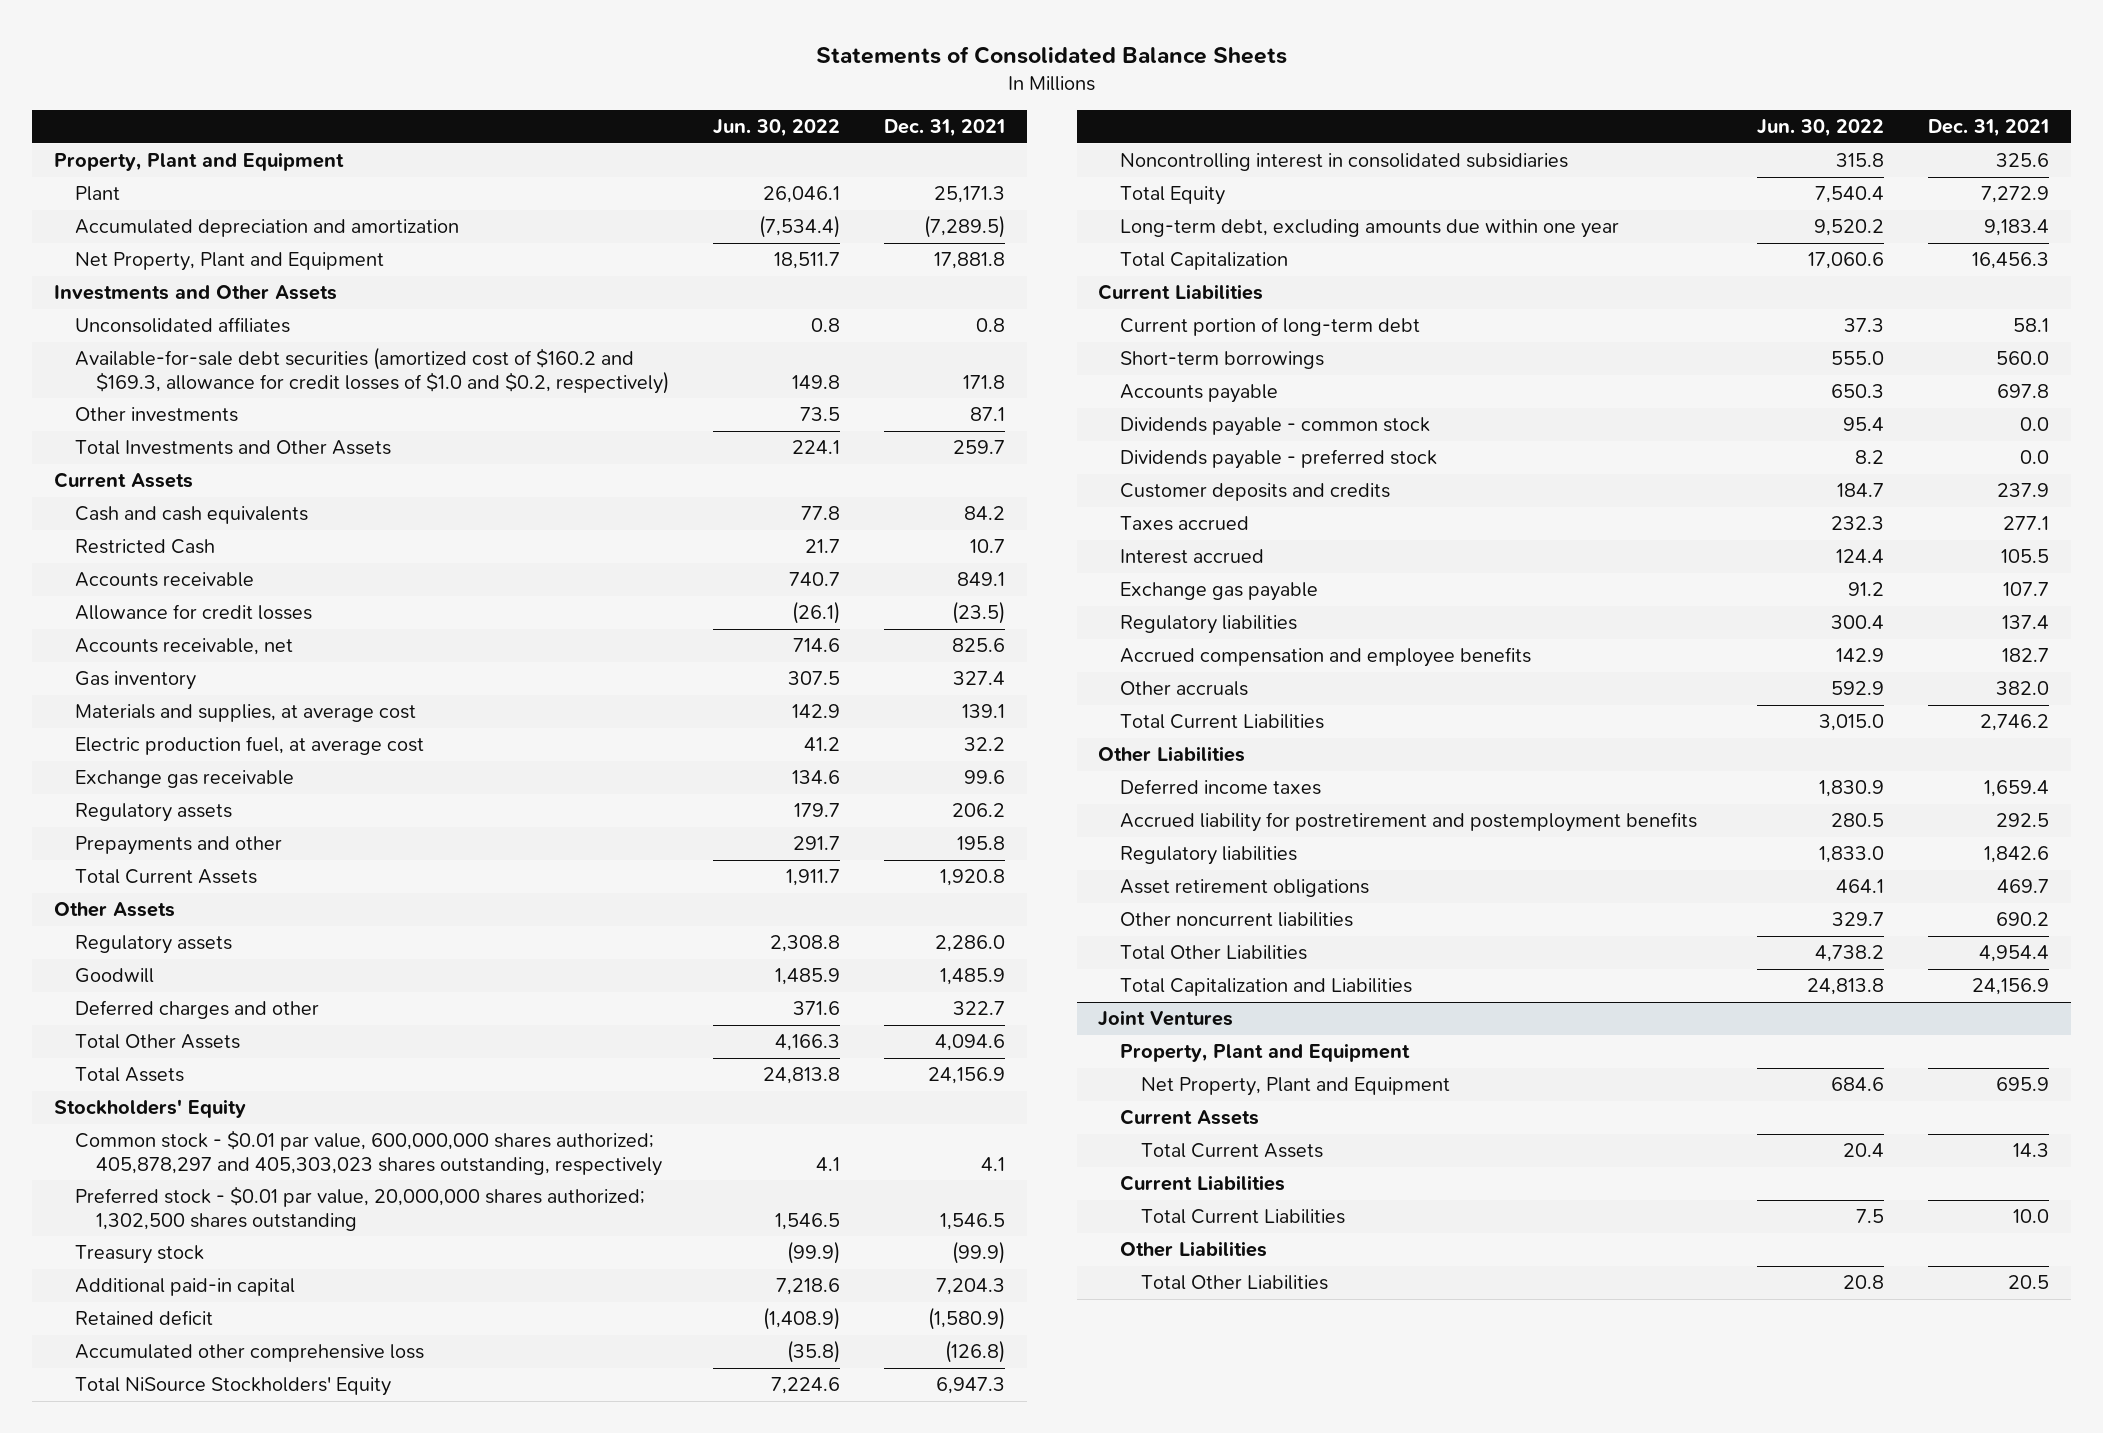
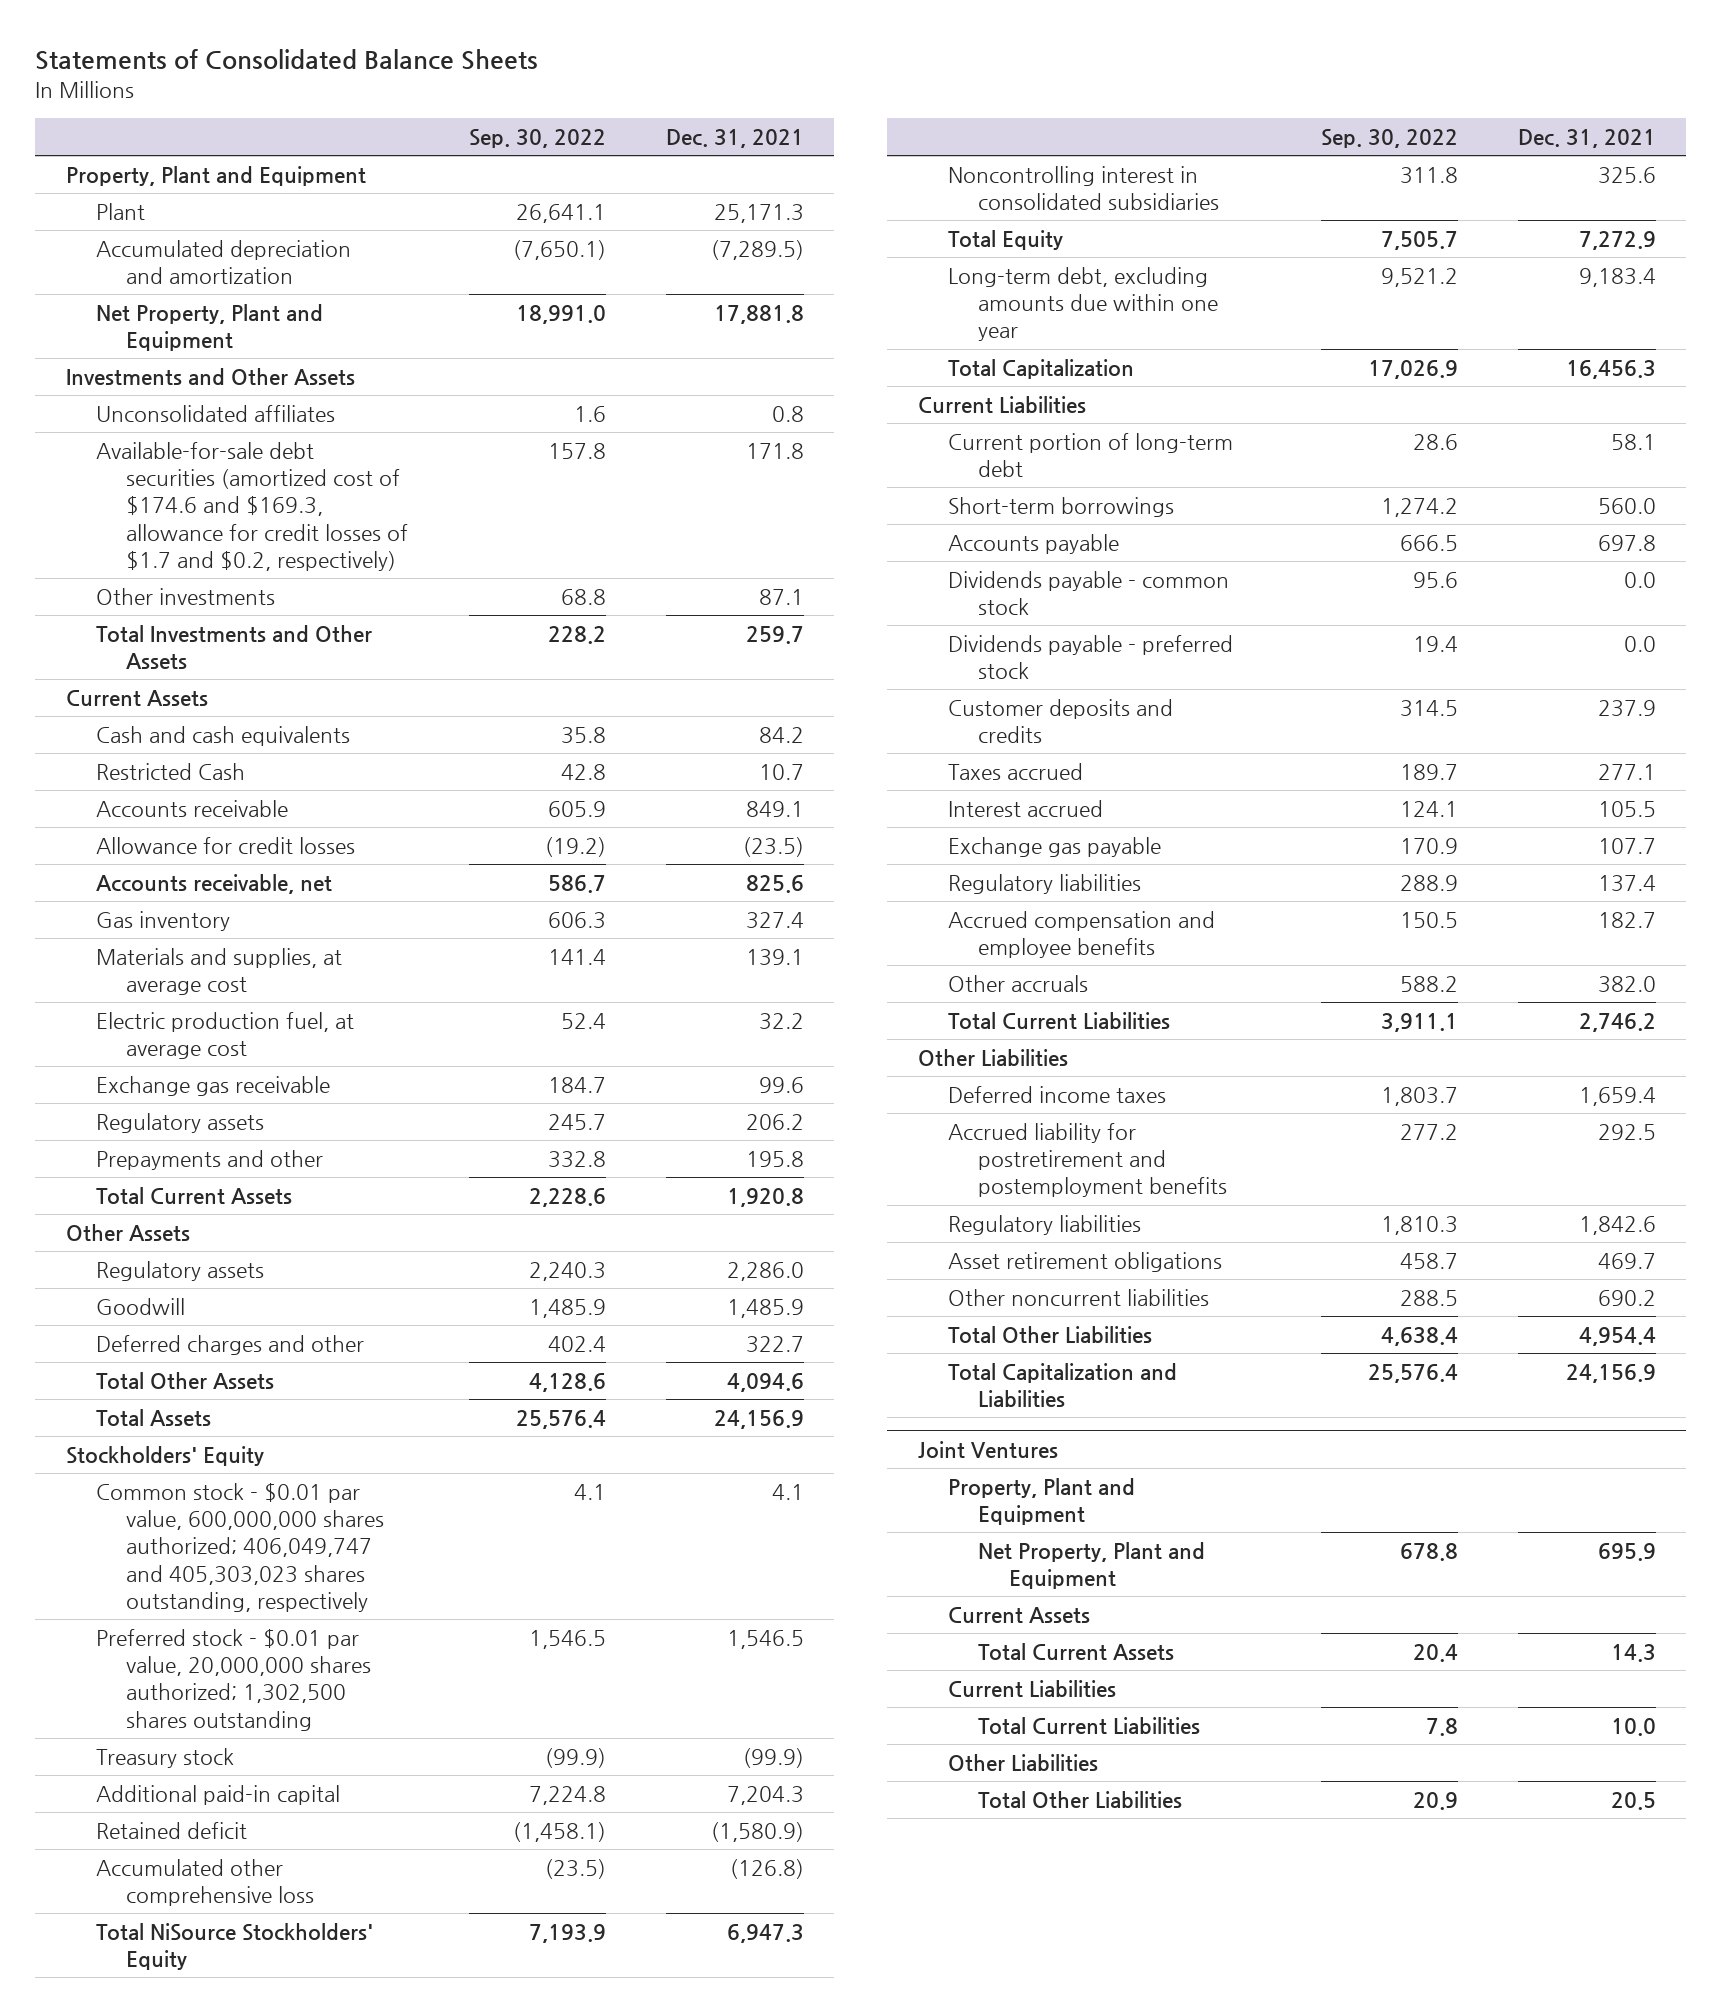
[713,119,841,138] Jun. 30, 2022 -> none
none -> [468,129,606,149] Sep. 30, 2022
[75,347,670,394] Available-for-sale debt securities (amortized cost of $160.2 and $169.3, allowance for credit losses of $1.0 and $0.2, respectively) -> [95,442,409,571] Available-for-sale debt securities (amortized cost of $174.6 and $169.3, allowance for credit losses of $1.7 and $0.2, respectively)
[75,1130,663,1176] Common stock - $0.01 par value, 600,000,000 shares authorized; 405,878,297 and 405,303,023 shares outstanding, respectively -> [95,1483,385,1612] Common stock - $0.01 par value, 600,000,000 shares authorized; 406,049,747 and 405,303,023 shares outstanding, respectively

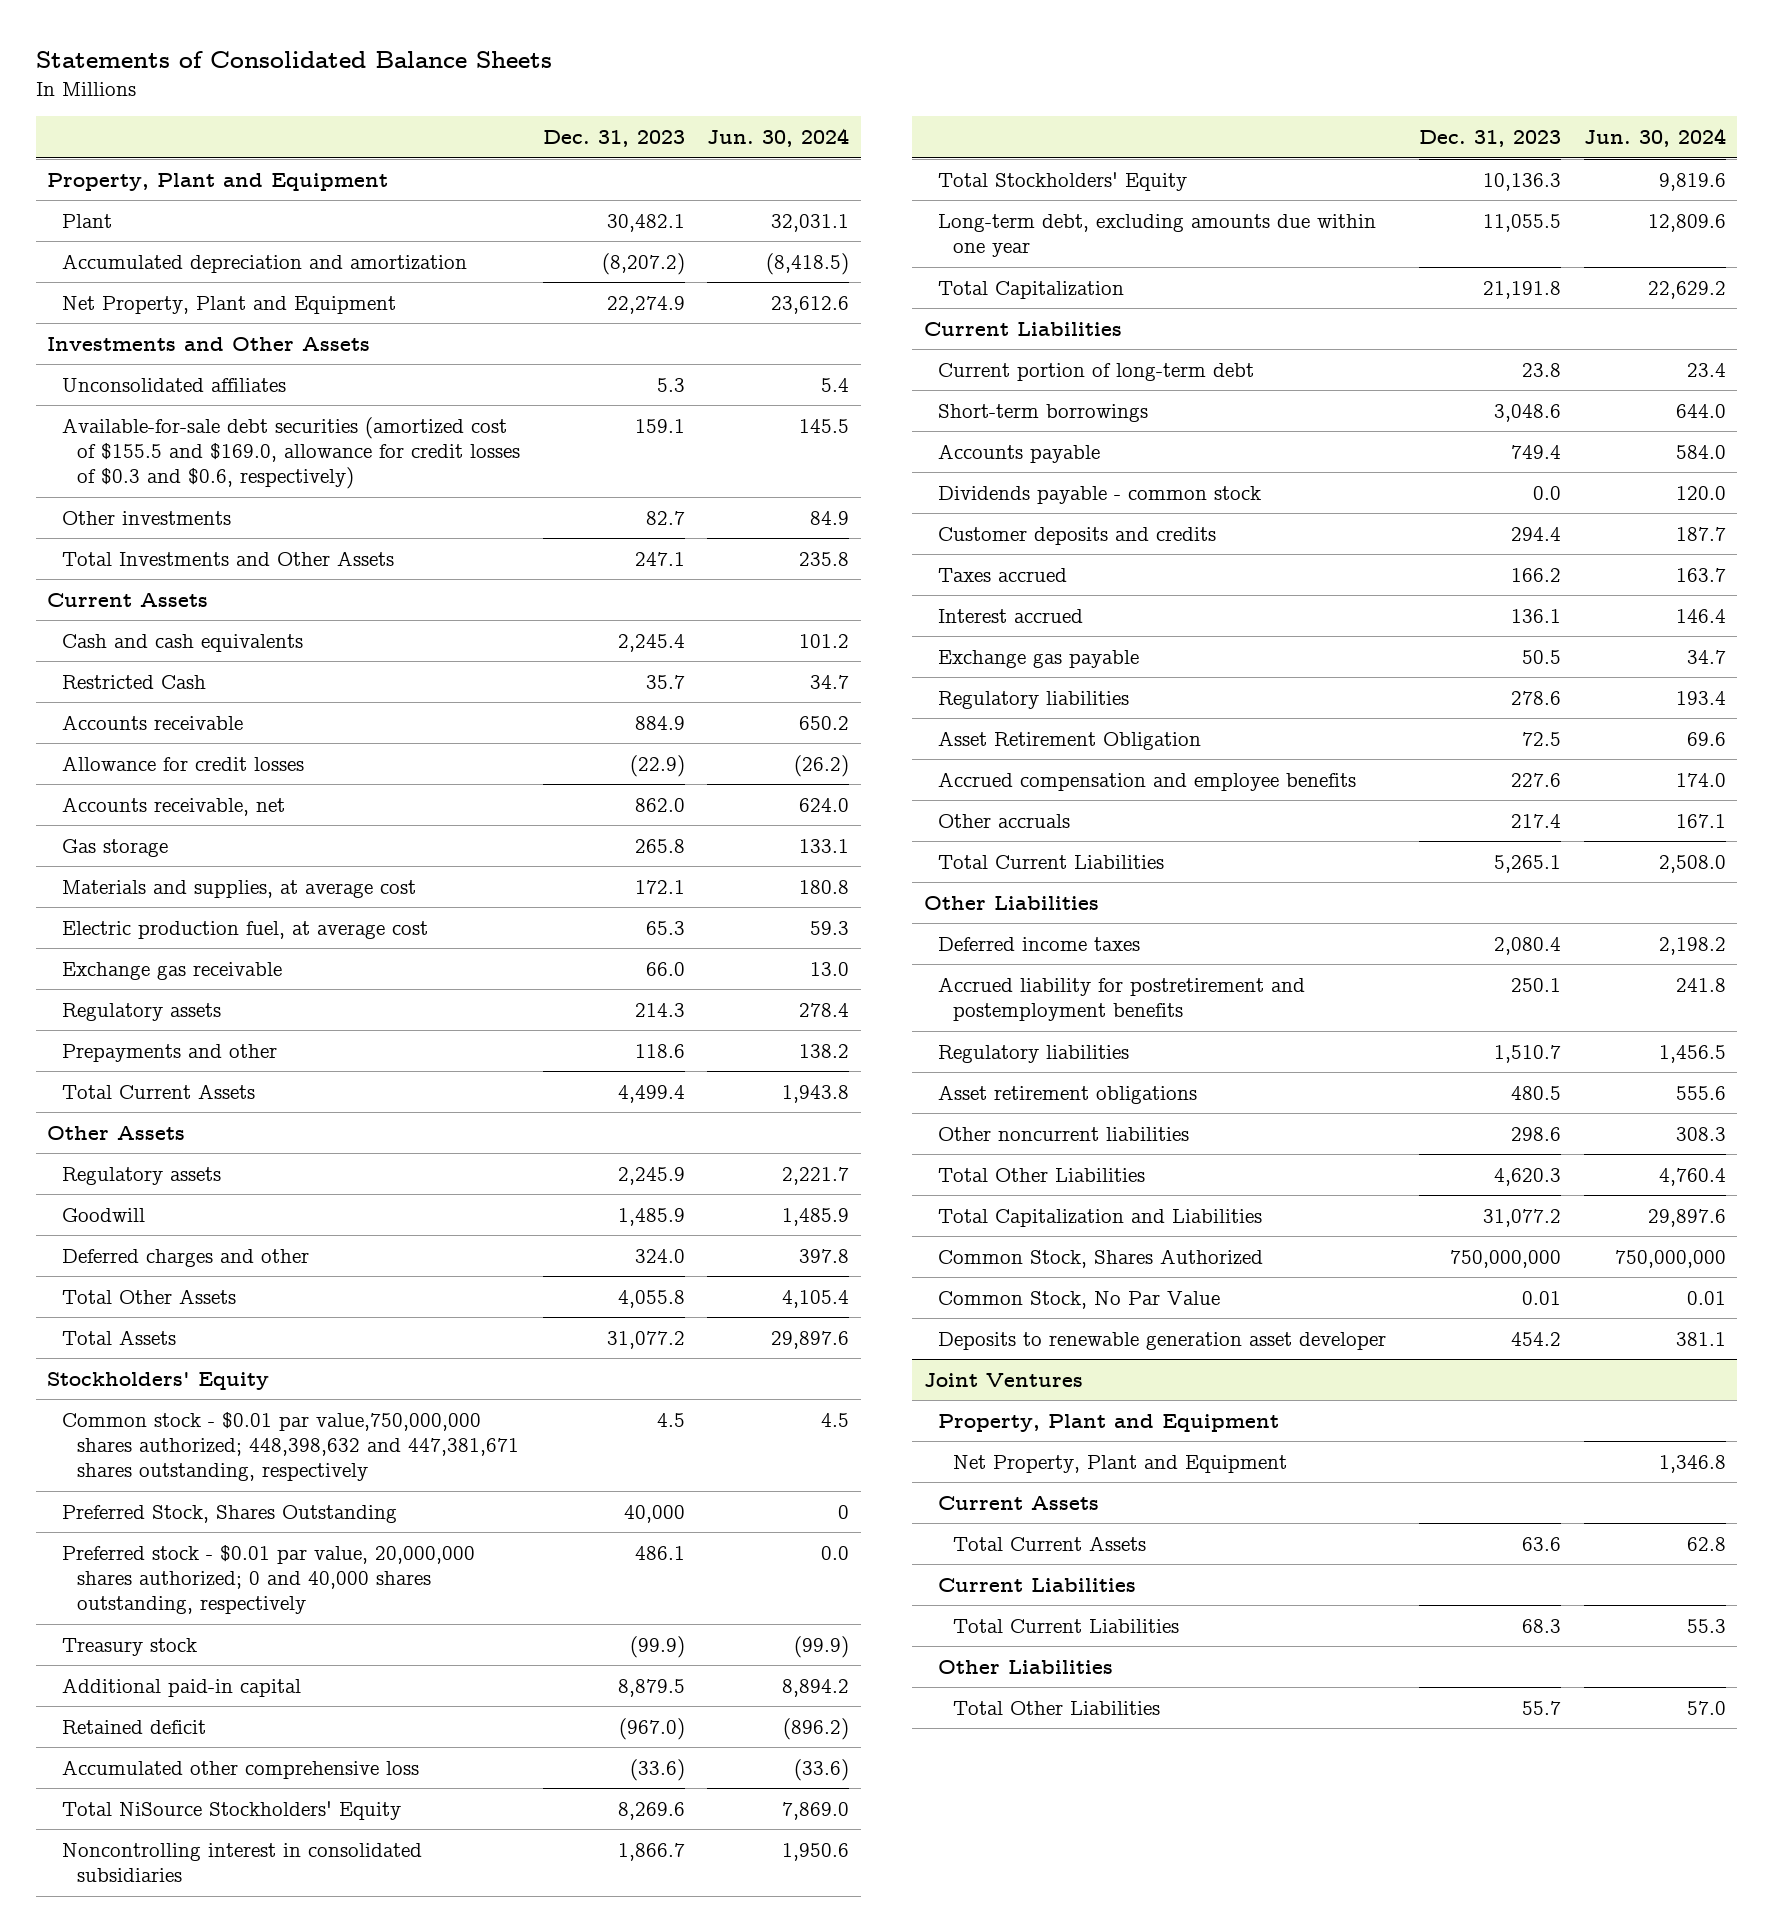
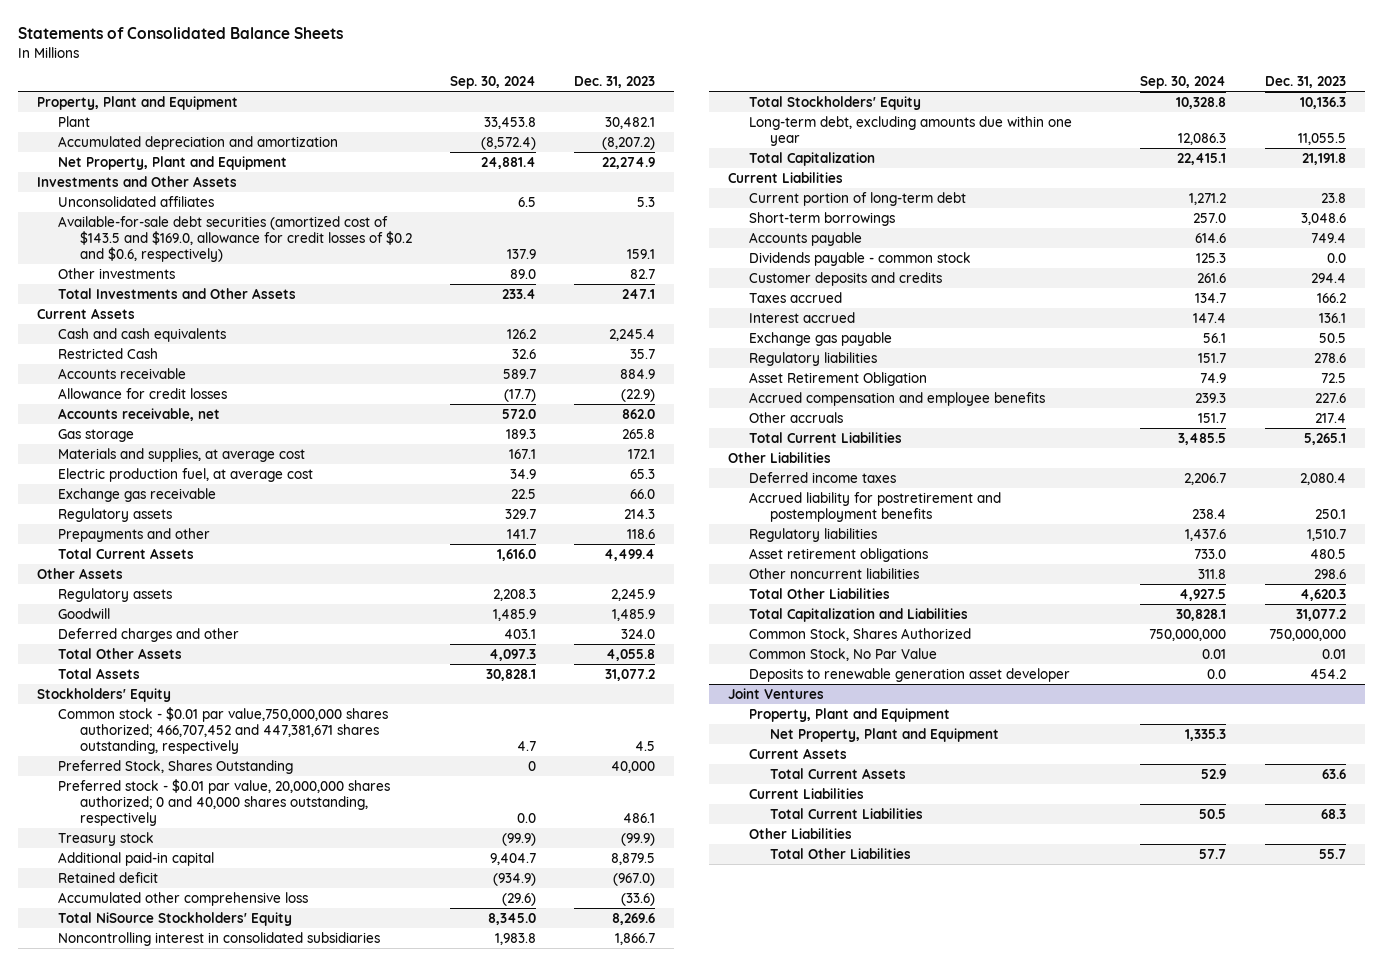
[707,128,850,148] Jun. 30, 2024 -> none
none -> [449,76,536,90] Sep. 30, 2024
[62,416,520,490] Available-for-sale debt securities (amortized cost of $155.5 and $169.0, allowance for credit losses of $0.3 and $0.6, respectively) -> [58,215,412,262] Available-for-sale debt securities (amortized cost of $143.5 and $169.0, allowance for credit losses of $0.2 and $0.6, respectively)
[62,1411,519,1482] Common stock - $0.01 par value,750,000,000 shares authorized; 448,398,632 and 447,381,671 shares outstanding, respectively -> [58,706,389,754] Common stock - $0.01 par value,750,000,000 shares authorized; 466,707,452 and 447,381,671 shares outstanding, respectively

